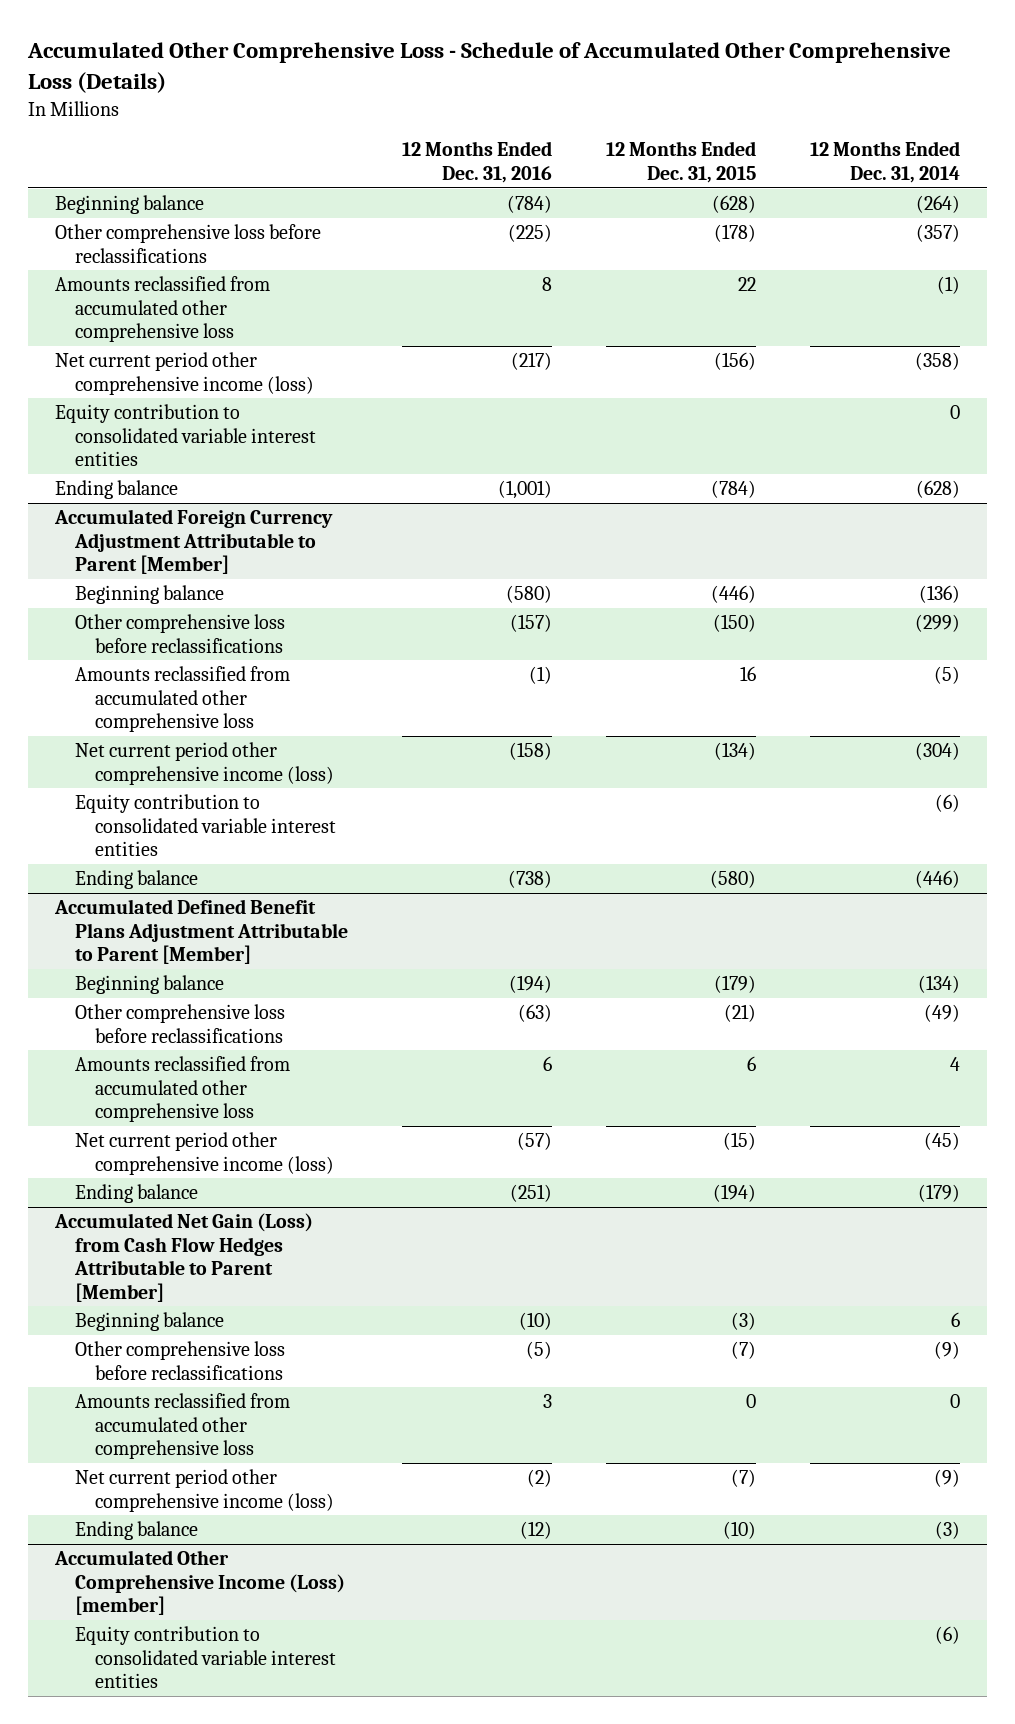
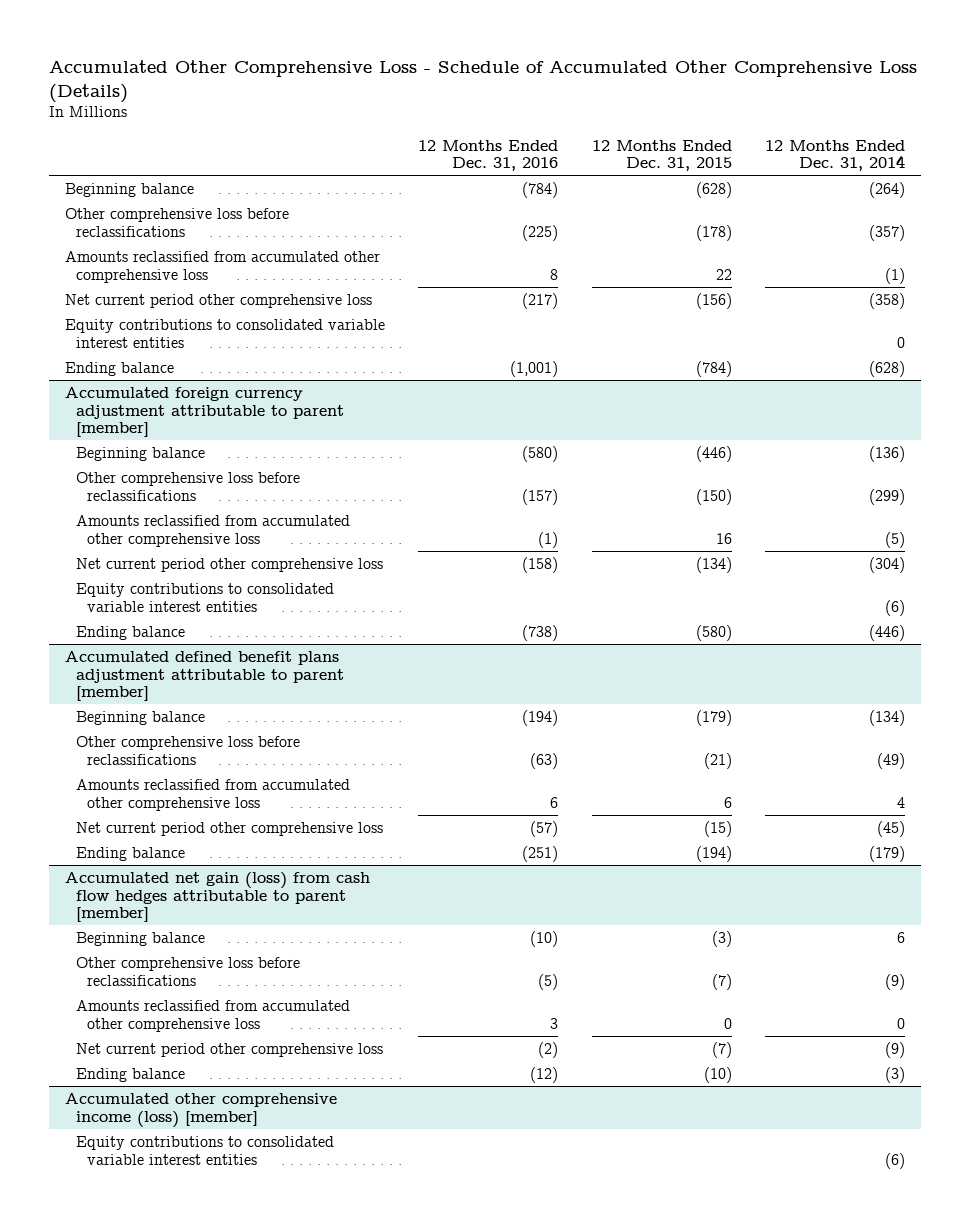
[55,352,315,395] Net current period other comprehensive income (loss) -> [65,293,373,308] Net current period other comprehensive loss
[55,404,317,467] Equity contribution to consolidated variable interest entities -> [65,318,386,348] Equity contributions to consolidated variable interest entities
[54,509,334,575] Accumulated Foreign Currency Adjustment Attributable to Parent [Member] -> [65,386,345,438] Accumulated foreign currency adjustment attributable to parent [member]
[75,742,335,785] Net current period other comprehensive income (loss) -> [76,557,384,572] Net current period other comprehensive loss
[75,794,337,857] Equity contribution to consolidated variable interest entities -> [76,582,335,612] Equity contributions to consolidated variable interest entities
[54,899,349,965] Accumulated Defined Benefit Plans Adjustment Attributable to Parent [Member] -> [65,650,345,702] Accumulated defined benefit plans adjustment attributable to parent [member]
[75,1132,335,1175] Net current period other comprehensive income (loss) -> [76,821,384,836] Net current period other comprehensive loss
[54,1213,314,1302] Accumulated Net Gain (Loss) from Cash Flow Hedges Attributable to Parent [Member] -> [65,871,371,923] Accumulated net gain (loss) from cash flow hedges attributable to parent [member]
[75,1469,335,1512] Net current period other comprehensive income (loss) -> [76,1042,384,1057] Net current period other comprehensive loss
[54,1550,346,1616] Accumulated Other Comprehensive Income (Loss) [member] -> [65,1092,338,1128] Accumulated other comprehensive income (loss) [member]
[75,1626,337,1689] Equity contribution to consolidated variable interest entities -> [76,1135,335,1165] Equity contributions to consolidated variable interest entities

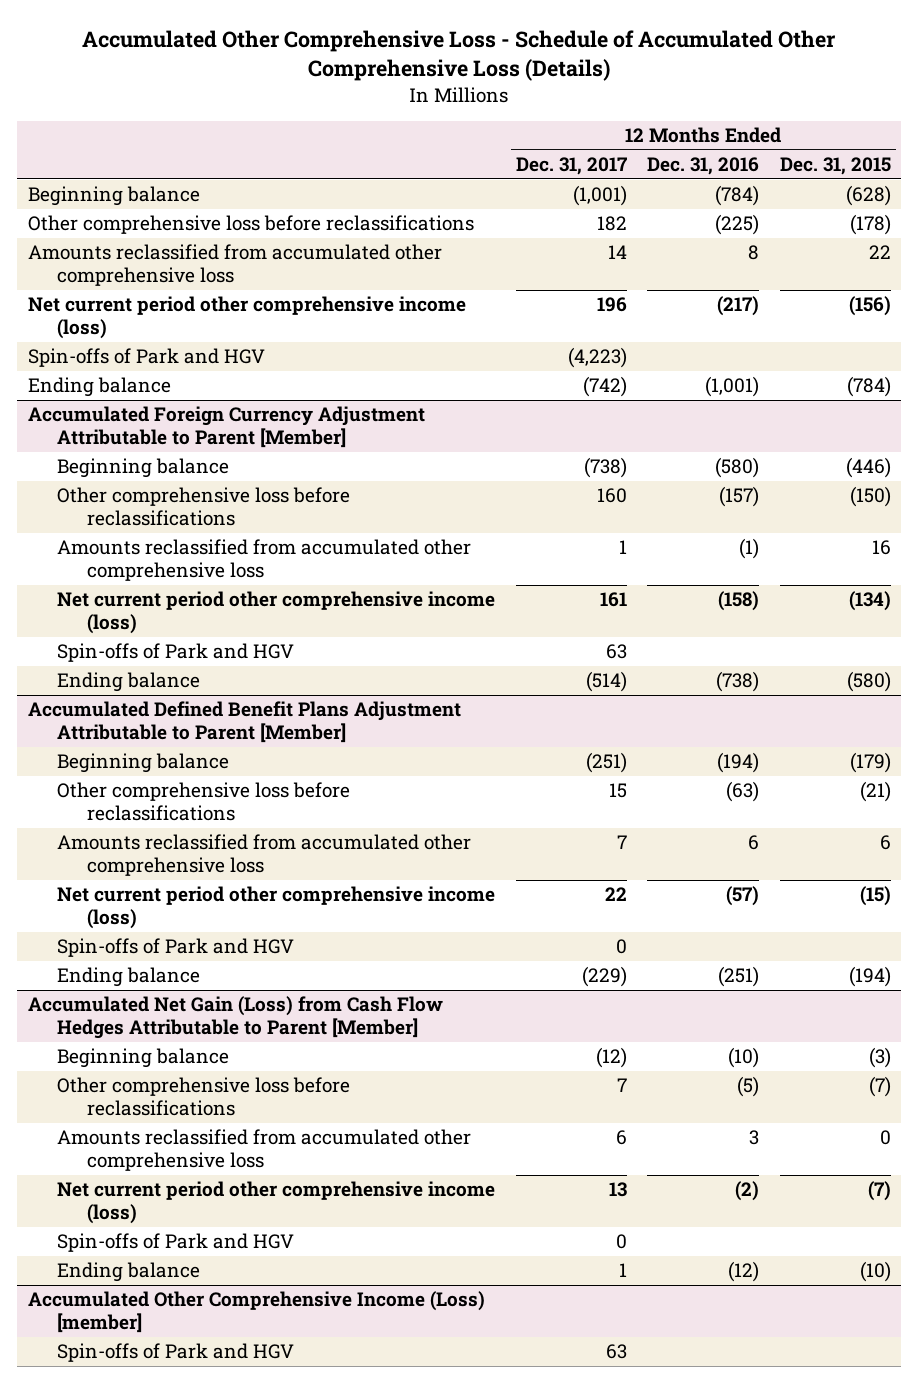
[764,139,905,172] 12 Months Ended Dec. 31, 2014 -> none
none -> [515,156,627,175] Dec. 31, 2017
[65,318,386,348] Equity contributions to consolidated variable interest entities -> none
[65,293,373,308] Net current period other comprehensive loss -> [27,296,466,340] Net current period other comprehensive income (loss)
none -> [27,348,265,368] Spin-offs of Park and HGV
[65,386,345,438] Accumulated foreign currency adjustment attributable to parent [member] -> [27,406,425,449] Accumulated Foreign Currency Adjustment Attributable to Parent [Member]
[76,582,335,612] Equity contributions to consolidated variable interest entities -> none
[76,557,384,572] Net current period other comprehensive loss -> [57,591,496,635] Net current period other comprehensive income (loss)
none -> [57,643,295,663] Spin-offs of Park and HGV
[65,650,345,702] Accumulated defined benefit plans adjustment attributable to parent [member] -> [27,701,461,744] Accumulated Defined Benefit Plans Adjustment Attributable to Parent [Member]
[76,821,384,836] Net current period other comprehensive loss -> [57,886,496,930] Net current period other comprehensive income (loss)
none -> [57,938,295,958] Spin-offs of Park and HGV
[65,871,371,923] Accumulated net gain (loss) from cash flow hedges attributable to parent [member] -> [27,996,443,1040] Accumulated Net Gain (Loss) from Cash Flow Hedges Attributable to Parent [Member]
[76,1042,384,1057] Net current period other comprehensive loss -> [57,1181,496,1225] Net current period other comprehensive income (loss)
none -> [57,1233,295,1253] Spin-offs of Park and HGV
[76,1135,335,1165] Equity contributions to consolidated variable interest entities -> none
[65,1092,338,1128] Accumulated other comprehensive income (loss) [member] -> [27,1291,485,1334] Accumulated Other Comprehensive Income (Loss) [member]
none -> [57,1343,295,1363] Spin-offs of Park and HGV

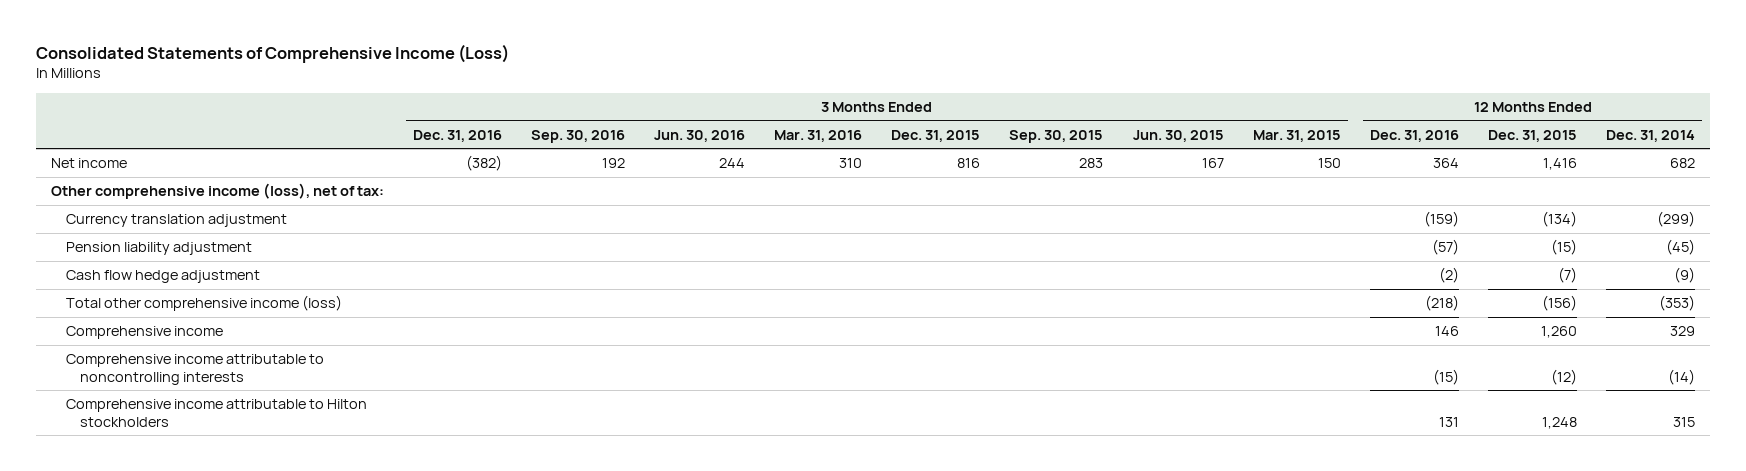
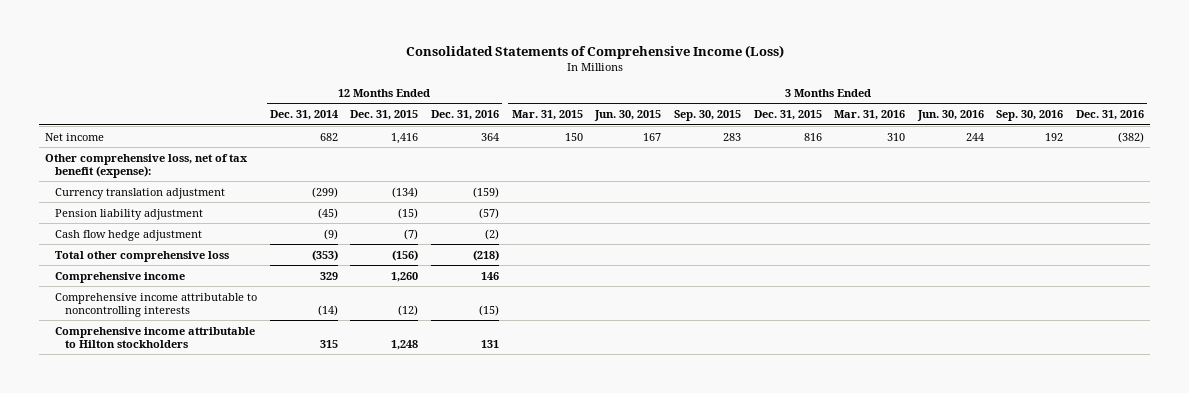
[50,183,384,200] Other comprehensive income (loss), net of tax: -> [45,153,249,178] Other comprehensive loss, net of tax benefit (expense):
[65,295,342,312] Total other comprehensive income (loss) -> [55,250,230,262] Total other comprehensive loss

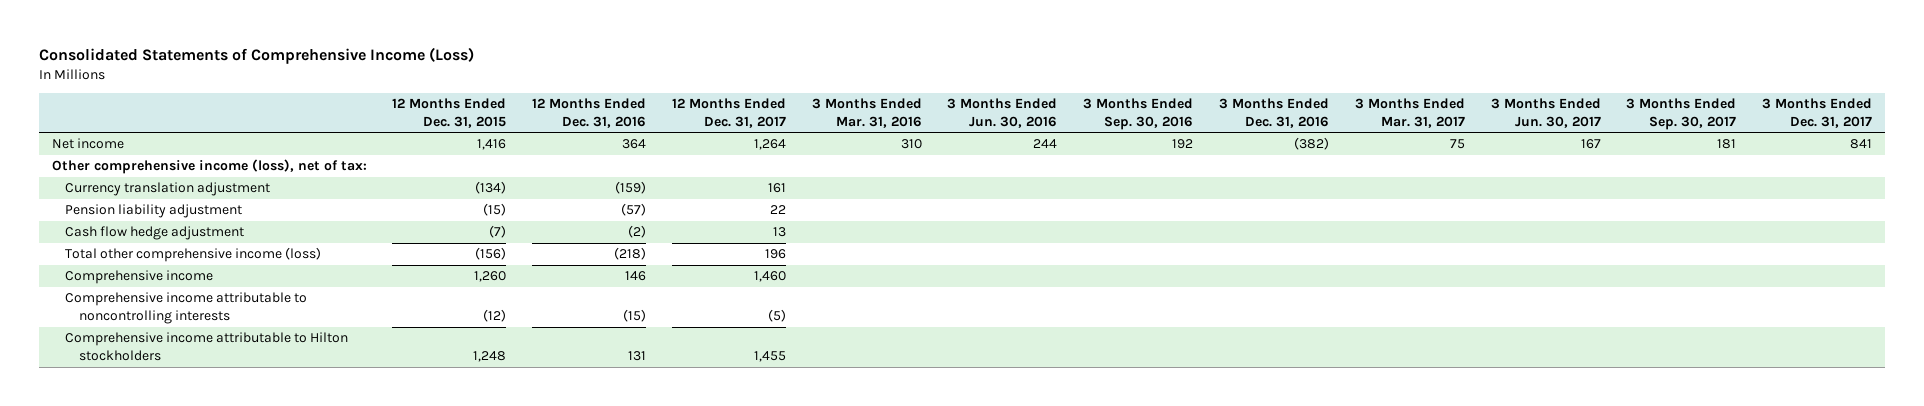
[269,110,338,121] Dec. 31, 2014 -> none
[511,110,583,121] Mar. 31, 2015 -> none
[594,110,662,122] Jun. 30, 2015 -> none
[673,110,741,122] Sep. 30, 2015 -> none
[753,110,822,121] Dec. 31, 2015 -> none
none -> [671,97,786,128] 12 Months Ended Dec. 31, 2017
none -> [1354,97,1465,128] 3 Months Ended Mar. 31, 2017
none -> [1490,97,1601,128] 3 Months Ended Jun. 30, 2017
none -> [1626,97,1737,130] 3 Months Ended Sep. 30, 2017
none -> [1762,97,1873,128] 3 Months Ended Dec. 31, 2017
[45,153,249,178] Other comprehensive loss, net of tax benefit (expense): -> [51,159,367,175] Other comprehensive income (loss), net of tax:
[55,250,230,262] Total other comprehensive loss -> [65,247,322,263] Total other comprehensive income (loss)

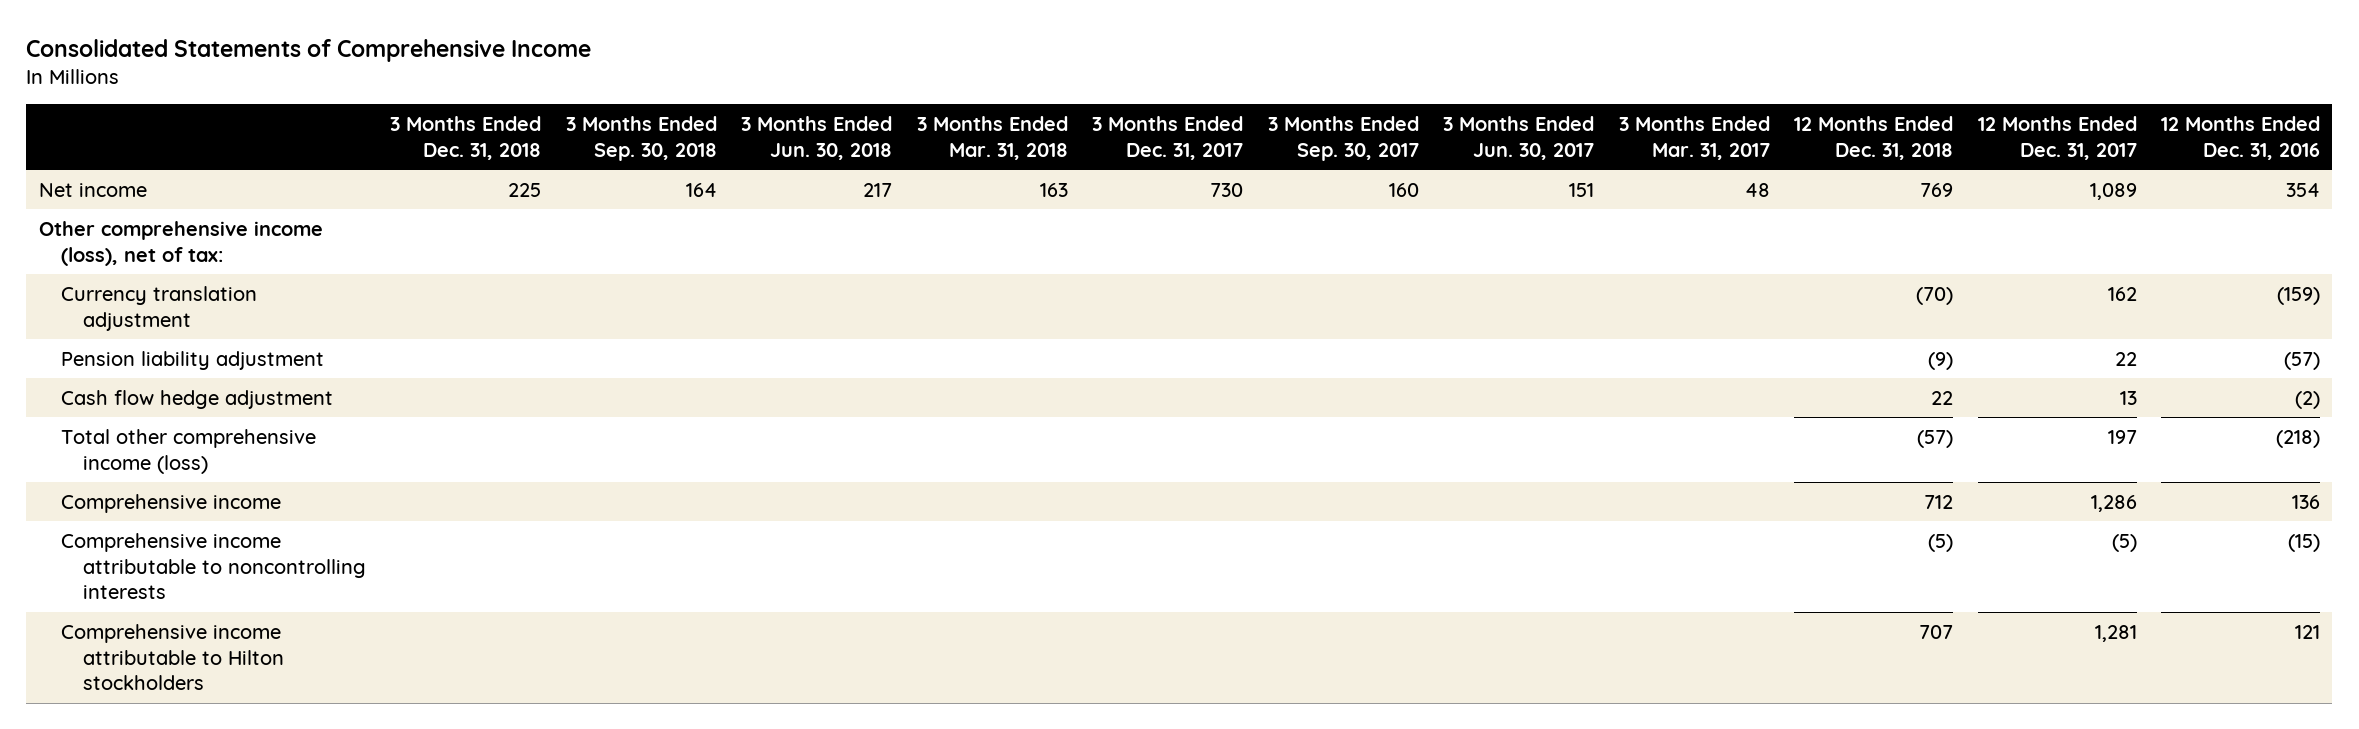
[38,47,474,65] Consolidated Statements of Comprehensive Income (Loss) -> [26,39,592,63] Consolidated Statements of Comprehensive Income
[392,97,507,128] 12 Months Ended Dec. 31, 2015 -> none
[811,97,922,128] 3 Months Ended Mar. 31, 2016 -> none
[947,97,1058,128] 3 Months Ended Jun. 30, 2016 -> none
[1083,97,1194,130] 3 Months Ended Sep. 30, 2016 -> none
[1218,97,1329,128] 3 Months Ended Dec. 31, 2016 -> none
none -> [390,115,542,160] 3 Months Ended Dec. 31, 2018
none -> [565,115,717,161] 3 Months Ended Sep. 30, 2018
none -> [741,115,893,160] 3 Months Ended Jun. 30, 2018
none -> [916,115,1068,160] 3 Months Ended Mar. 31, 2018
none -> [1794,115,1954,160] 12 Months Ended Dec. 31, 2018
[622,139,647,150] 364 -> [2286,182,2321,197] 354
[753,139,786,151] 1,264 -> [2089,182,2137,200] 1,089
[1449,139,1465,150] 75 -> [1744,182,1770,197] 48
[1580,139,1601,150] 167 -> [1569,182,1595,197] 151
[1717,139,1737,150] 181 -> [1388,182,1419,197] 160
[1850,139,1873,150] 841 -> [1210,182,1244,197] 730
[767,183,786,194] 161 -> [2107,286,2137,301] 162
[764,249,786,260] 196 -> [2107,429,2137,444] 197
[625,271,647,282] 146 -> [2292,494,2321,509] 136
[753,271,786,283] 1,460 -> [2090,494,2137,512] 1,286
[628,351,647,362] 131 -> [2295,624,2321,639] 121
[753,351,786,363] 1,455 -> [2094,624,2137,642] 1,281

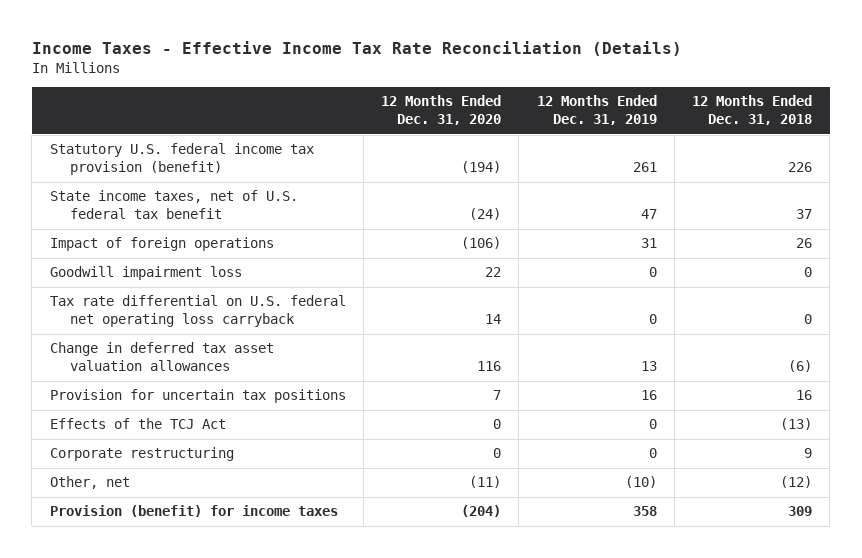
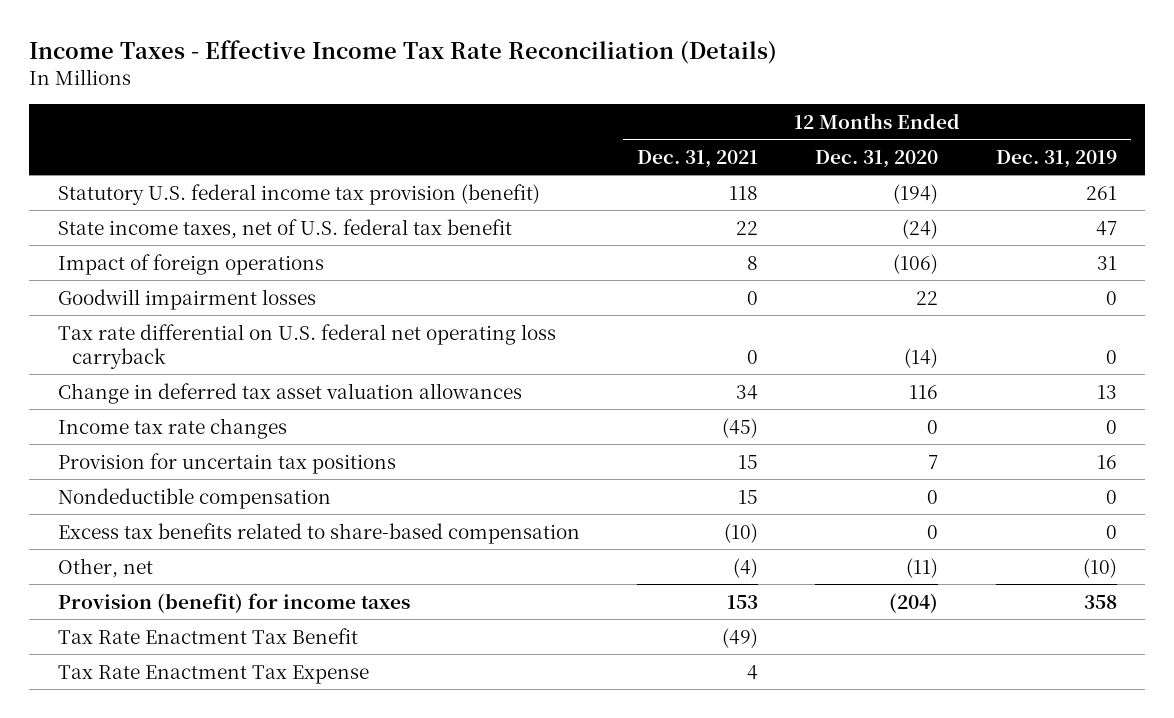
[692,95,813,126] 12 Months Ended Dec. 31, 2018 -> none
none -> [637,149,759,168] Dec. 31, 2021
[49,266,242,281] Goodwill impairment loss -> [57,288,316,310] Goodwill impairment losses
[485,314,502,325] 14 -> [904,347,939,368] (14)
none -> [57,417,287,439] Income tax rate changes
[49,418,226,430] Effects of the TCJ Act -> none
[49,447,234,462] Corporate restructuring -> none
none -> [57,487,331,509] Nondeductible compensation
none -> [57,522,580,544] Excess tax benefits related to share-based compensation
none -> [57,627,358,644] Tax Rate Enactment Tax Benefit
none -> [57,664,369,684] Tax Rate Enactment Tax Expense

